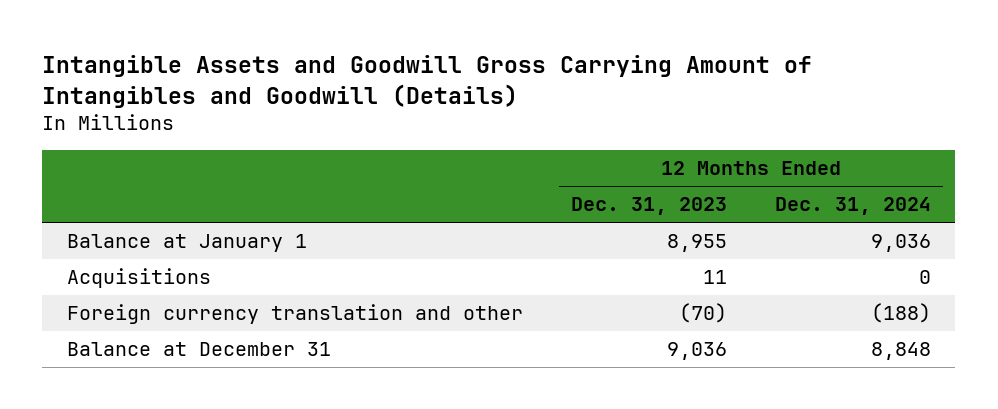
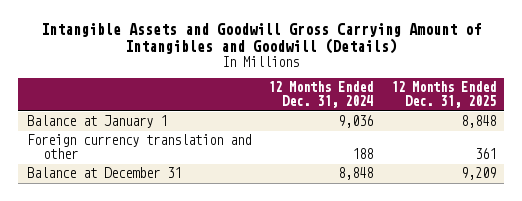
[570,197,727,216] Dec. 31, 2023 -> none
none -> [390,81,496,109] 12 Months Ended Dec. 31, 2025
[66,268,211,289] Acquisitions -> none
[870,303,931,324] (188) -> [352,148,374,160] 188

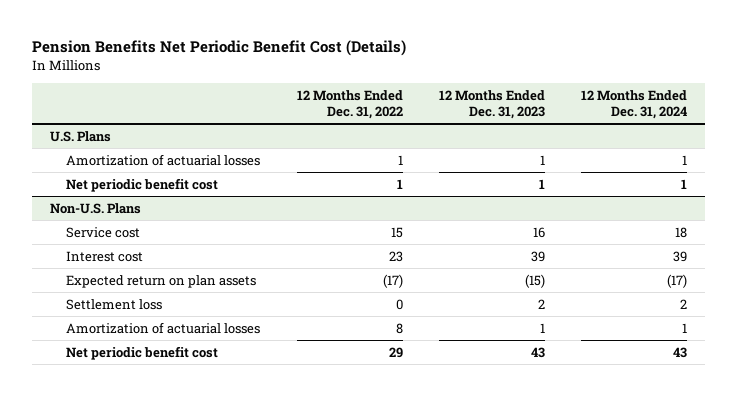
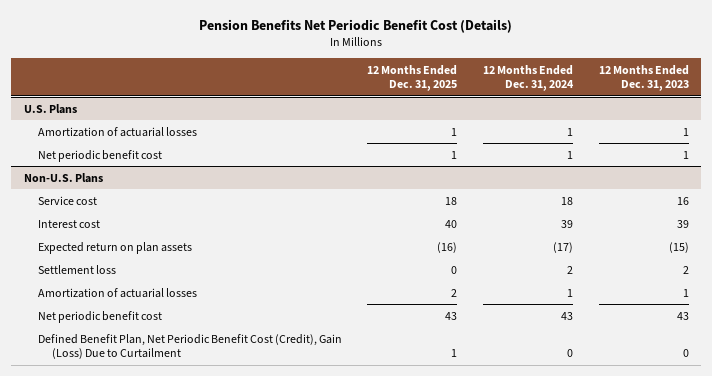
[296,89,403,120] 12 Months Ended Dec. 31, 2022 -> none
none -> [367,64,458,92] 12 Months Ended Dec. 31, 2025
none -> [37,333,342,360] Defined Benefit Plan, Net Periodic Benefit Cost (Credit), Gain (Loss) Due to Curtailment

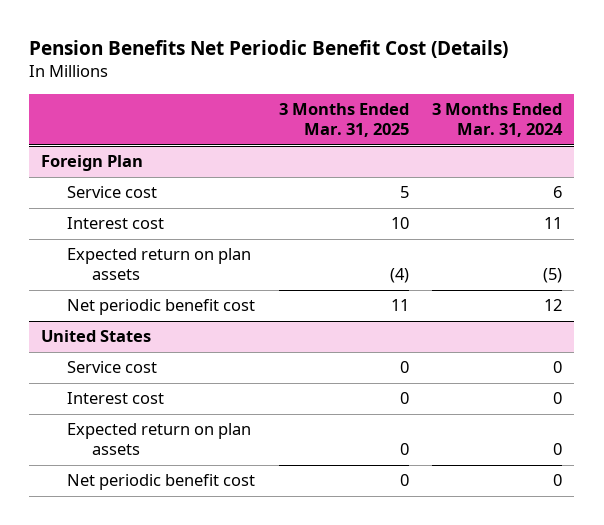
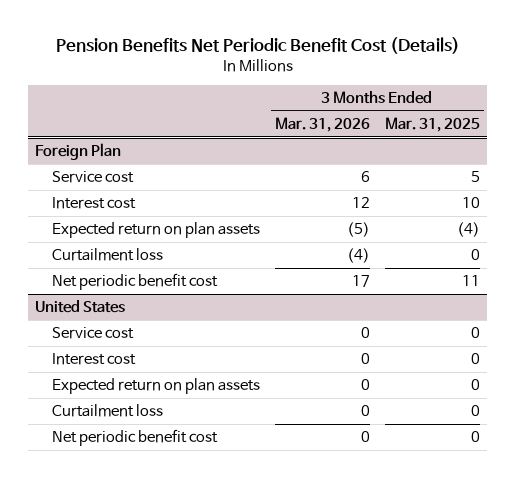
[432,103,564,138] 3 Months Ended Mar. 31, 2024 -> none
none -> [274,117,370,133] Mar. 31, 2026
none -> [51,248,163,262] Curtailment loss
none -> [51,404,163,418] Curtailment loss

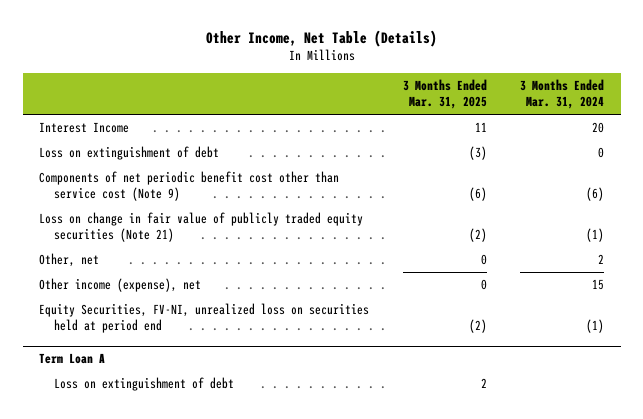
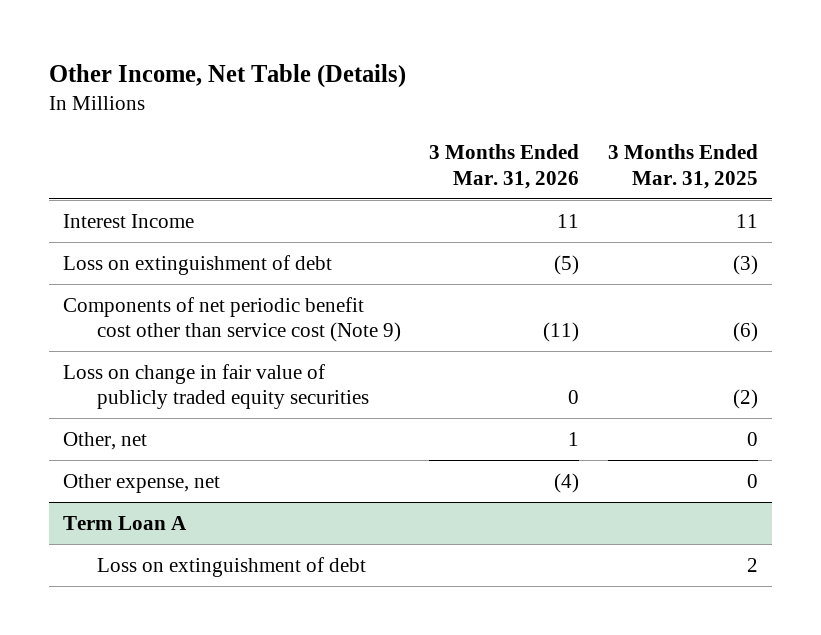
[520,78,605,110] 3 Months Ended Mar. 31, 2024 -> none
none -> [429,144,580,189] 3 Months Ended Mar. 31, 2026
[39,211,364,243] Loss on change in fair value of publicly traded equity securities (Note 21) -> [63,363,369,410] Loss on change in fair value of publicly traded equity securities
[39,302,370,334] Equity Securities, FV-NI, unrealized loss on securities held at period end -> none
[39,277,202,292] Other income (expense), net -> [63,473,221,493] Other expense, net

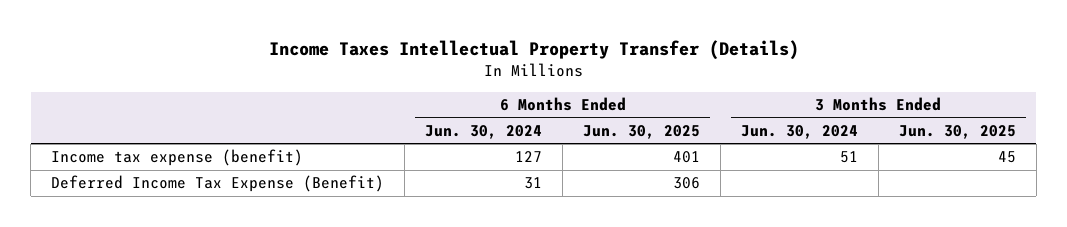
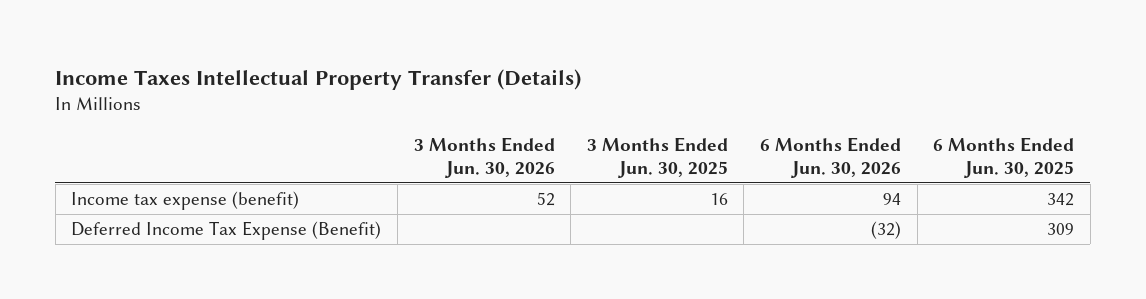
[425,125,543,140] Jun. 30, 2024 -> none
[740,125,858,140] Jun. 30, 2024 -> none
none -> [413,136,555,179] 3 Months Ended Jun. 30, 2026
none -> [759,136,901,179] 6 Months Ended Jun. 30, 2026
[673,151,701,164] 401 -> [1047,193,1075,207] 342
[997,151,1016,164] 45 -> [709,193,728,206] 16
[673,177,701,190] 306 -> [1047,223,1075,236] 309

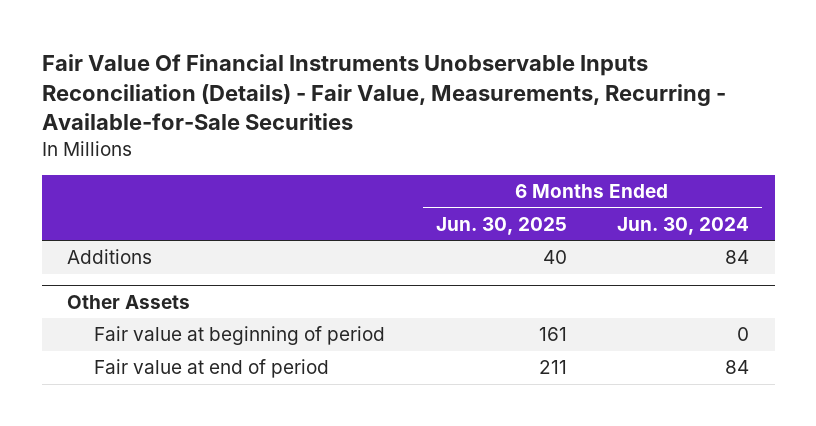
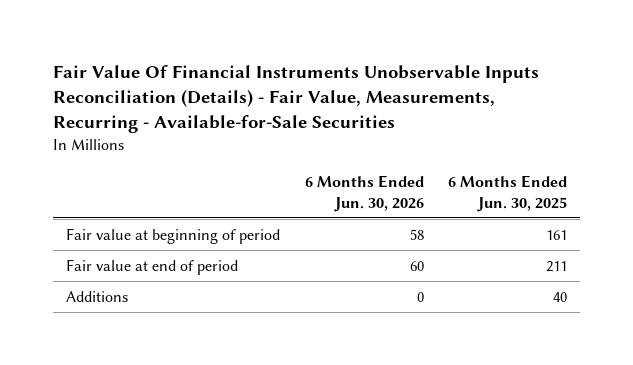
[617,216,750,235] Jun. 30, 2024 -> none
none -> [304,174,424,212] 6 Months Ended Jun. 30, 2026
[66,294,190,309] Other Assets -> none
[66,249,152,265] Additions -> [65,290,128,302] Additions

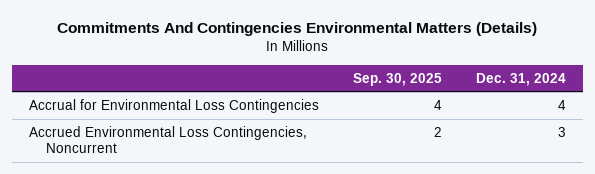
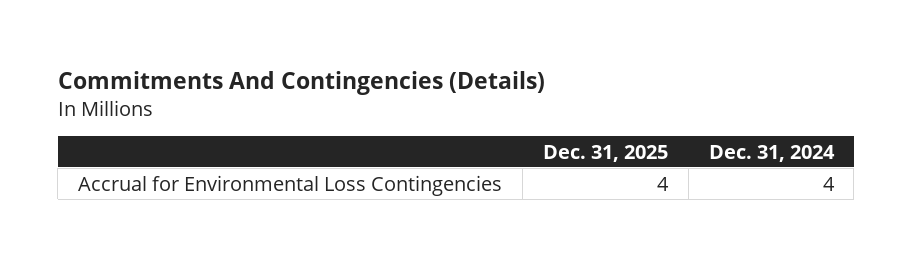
[57,21,538,36] Commitments And Contingencies Environmental Matters (Details) -> [57,71,545,96] Commitments And Contingencies (Details)
[352,72,442,86] Sep. 30, 2025 -> none
none -> [542,144,668,162] Dec. 31, 2025
[29,125,308,154] Accrued Environmental Loss Contingencies, Noncurrent -> none

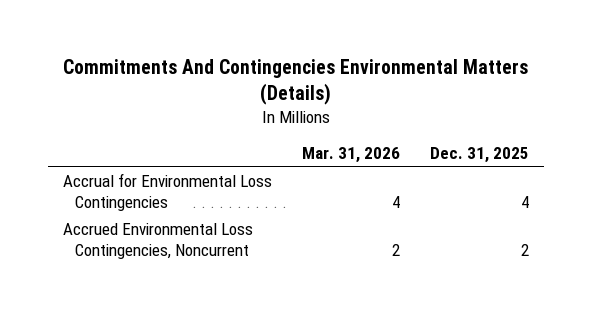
[57,71,545,96] Commitments And Contingencies (Details) -> [62,59,528,106] Commitments And Contingencies Environmental Matters (Details)
[708,144,835,162] Dec. 31, 2024 -> none
none -> [301,147,400,164] Mar. 31, 2026
none -> [62,223,253,260] Accrued Environmental Loss Contingencies, Noncurrent

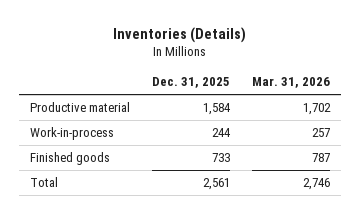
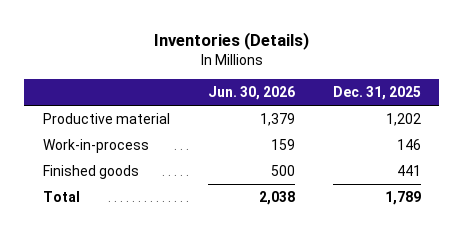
[251,77,330,89] Mar. 31, 2026 -> none
none -> [207,86,295,101] Jun. 30, 2026
[202,103,231,116] 1,584 -> [385,112,421,126] 1,202
[211,128,231,138] 244 -> [396,138,421,150] 146
[211,153,230,163] 733 -> [396,164,421,176] 441
[202,178,230,191] 2,561 -> [384,190,421,205] 1,789

